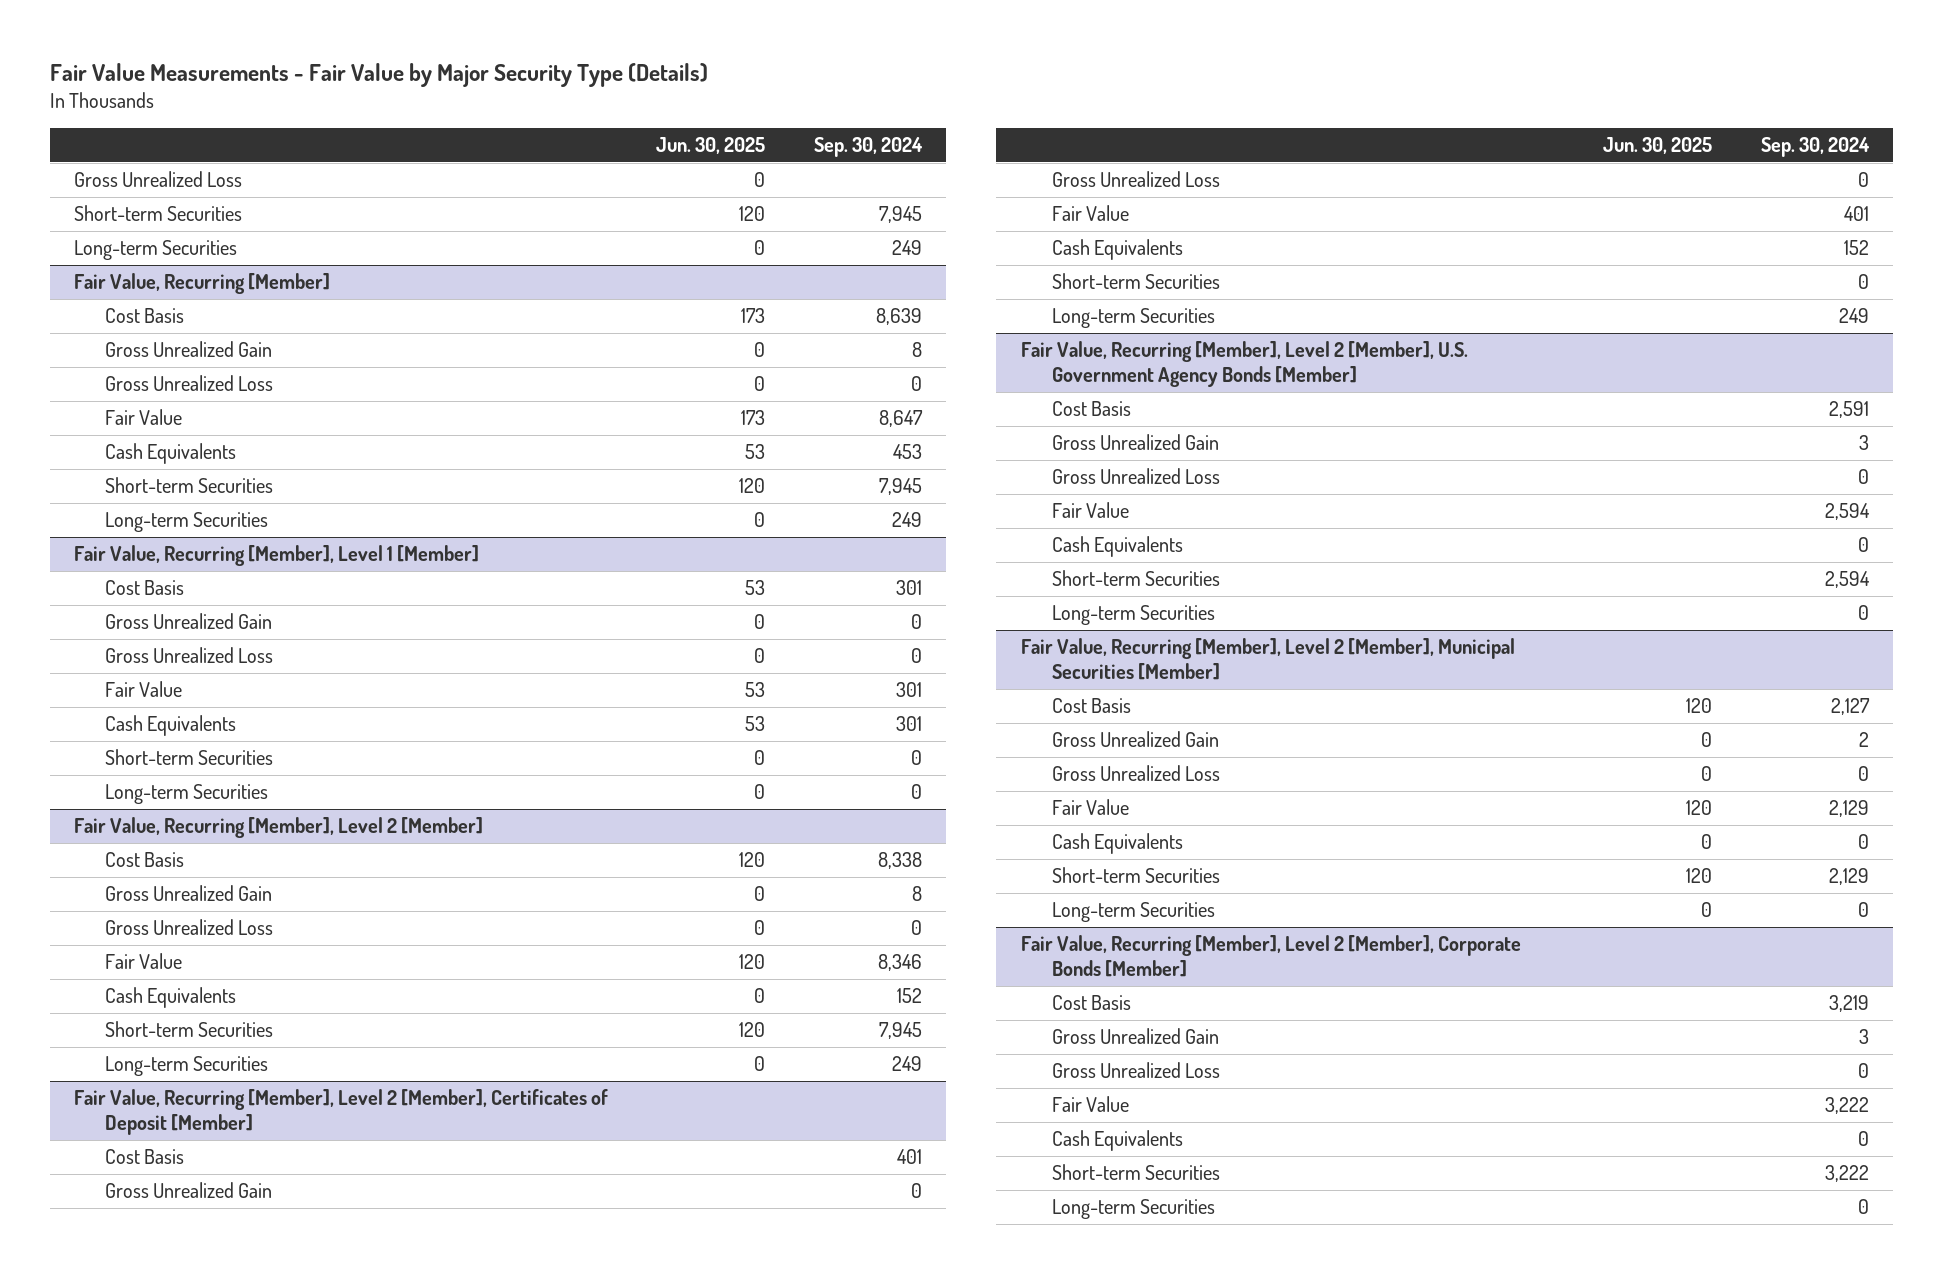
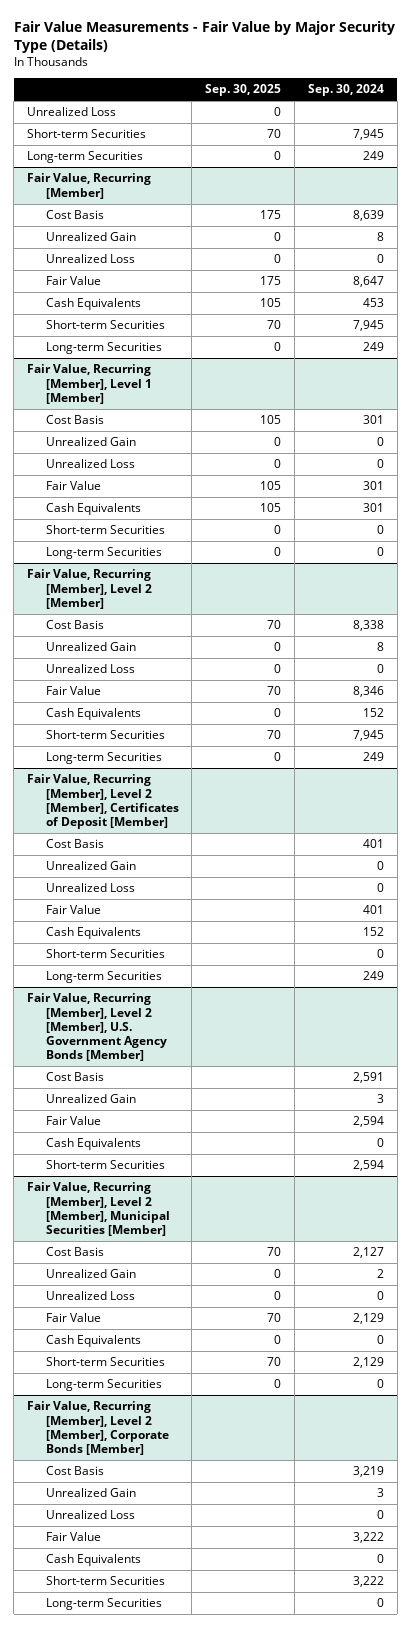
[656,137,766,155] Jun. 30, 2025 -> none
none -> [205,84,282,97] Sep. 30, 2025
[73,171,242,188] Gross Unrealized Loss -> [27,107,117,117] Unrealized Loss
[105,341,273,358] Gross Unrealized Gain -> [45,232,136,242] Unrealized Gain
[105,375,274,392] Gross Unrealized Loss -> [45,254,135,264] Unrealized Loss
[105,613,273,630] Gross Unrealized Gain -> [45,437,136,447] Unrealized Gain
[105,647,274,664] Gross Unrealized Loss -> [45,459,135,469] Unrealized Loss
[105,885,273,902] Gross Unrealized Gain -> [45,642,136,652] Unrealized Gain
[105,919,274,936] Gross Unrealized Loss -> [45,664,135,674] Unrealized Loss
[105,1182,273,1199] Gross Unrealized Gain -> [45,861,136,871] Unrealized Gain
[1051,171,1220,188] Gross Unrealized Loss -> [45,883,135,893] Unrealized Loss
[1051,468,1220,485] Gross Unrealized Loss -> none
[1051,434,1219,451] Gross Unrealized Gain -> [45,1094,136,1104] Unrealized Gain
[1051,605,1215,626] Long-term Securities -> none
[1051,731,1219,748] Gross Unrealized Gain -> [45,1269,136,1279] Unrealized Gain
[1051,765,1220,782] Gross Unrealized Loss -> [45,1291,135,1301] Unrealized Loss
[1051,1028,1219,1045] Gross Unrealized Gain -> [45,1488,136,1498] Unrealized Gain
[1051,1062,1220,1079] Gross Unrealized Loss -> [45,1510,135,1520] Unrealized Loss

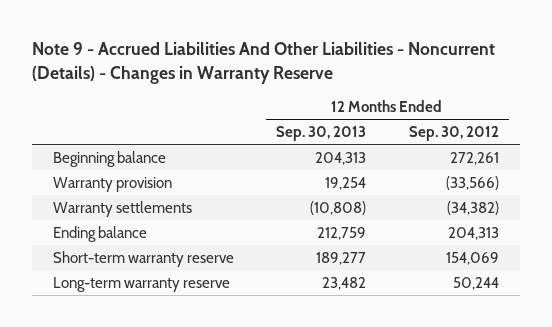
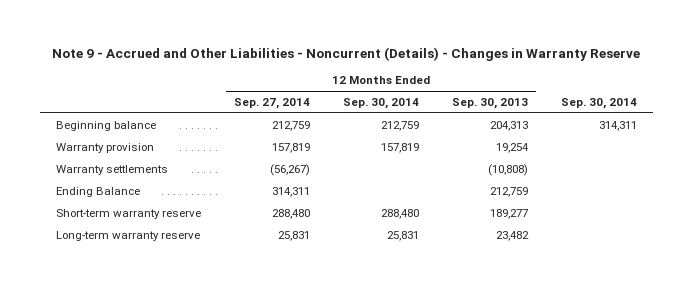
[31,42,495,84] Note 9 - Accrued Liabilities And Other Liabilities - Noncurrent (Details) - Changes in Warranty Reserve -> [52,46,641,61] Note 9 - Accrued and Other Liabilities - Noncurrent (Details) - Changes in Warranty Reserve
[408,125,499,141] Sep. 30, 2012 -> none
none -> [234,98,311,110] Sep. 27, 2014
none -> [342,98,419,110] Sep. 30, 2014
none -> [560,98,637,110] Sep. 30, 2014
[52,225,147,242] Ending balance -> [56,186,141,197] Ending Balance

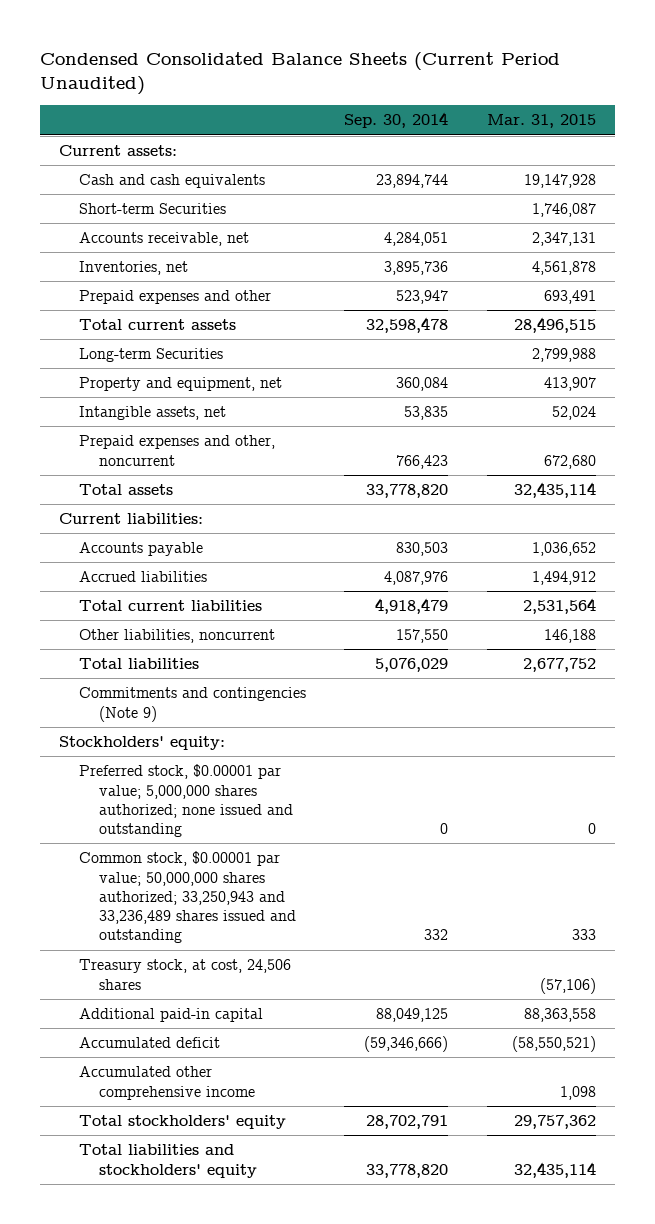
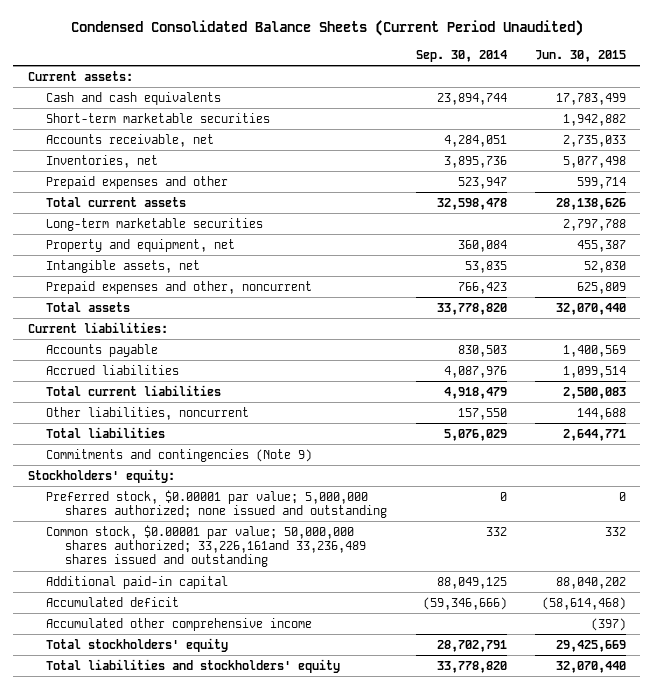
[486,114,596,129] Mar. 31, 2015 -> none
none -> [535,49,627,62] Jun. 30, 2015
[79,203,227,215] Short-term Securities -> [46,112,271,123] Short-term marketable securities
[79,348,224,363] Long-term Securities -> [46,217,264,231] Long-term marketable securities
[79,959,292,990] Treasury stock, at cost, 24,506 shares -> none
[79,851,297,944] Common stock, $0.00001 par value; 50,000,000 shares authorized; 33,250,943 and 33,236,489 shares issued and outstanding -> [46,524,367,568] Common stock, $0.00001 par value; 50,000,000 shares authorized; 33,226,161and 33,236,489 shares issued and outstanding

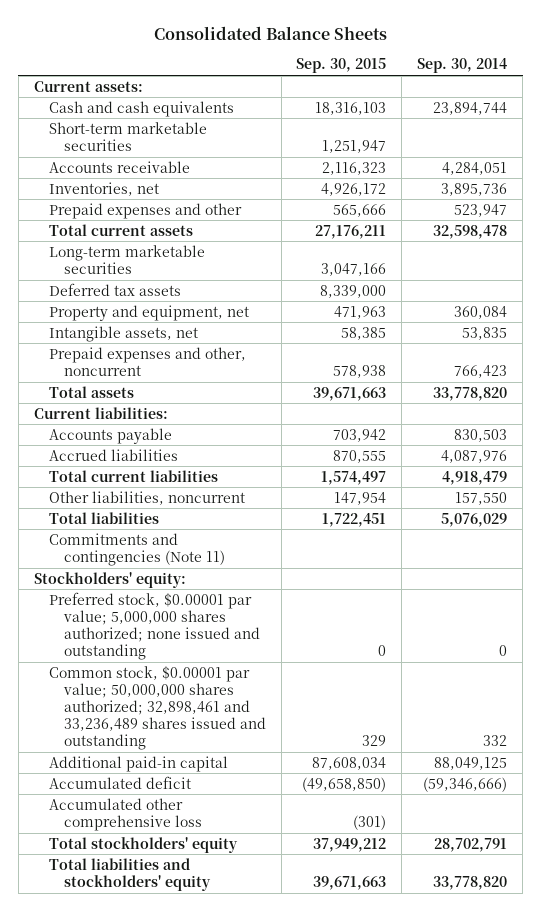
[70,20,583,37] Condensed Consolidated Balance Sheets (Current Period Unaudited) -> [153,25,387,40] Consolidated Balance Sheets
[535,49,627,62] Jun. 30, 2015 -> none
none -> [296,58,387,74] Sep. 30, 2015
[46,133,215,147] Accounts receivable, net -> [48,160,190,173] Accounts receivable
none -> [48,282,181,296] Deferred tax assets
[46,448,313,462] Commitments and contingencies (Note 9) -> [48,532,225,566] Commitments and contingencies (Note 11)
[46,524,367,568] Common stock, $0.00001 par value; 50,000,000 shares authorized; 33,226,161and 33,236,489 shares issued and outstanding -> [48,665,266,751] Common stock, $0.00001 par value; 50,000,000 shares authorized; 32,898,461 and 33,236,489 shares issued and outstanding
[46,617,313,631] Accumulated other comprehensive income -> [48,797,202,831] Accumulated other comprehensive loss

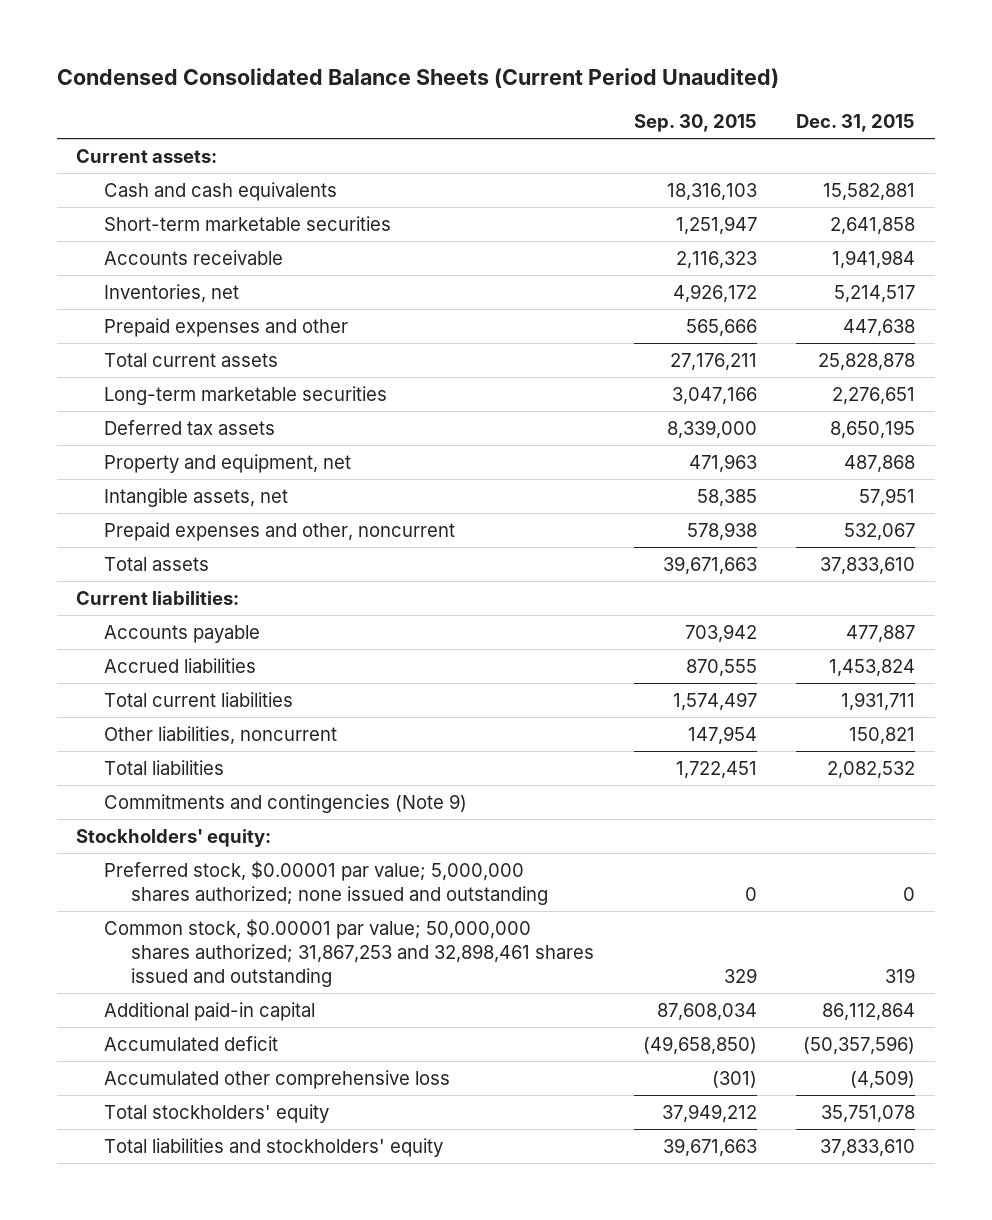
[153,25,387,40] Consolidated Balance Sheets -> [56,68,779,89] Condensed Consolidated Balance Sheets (Current Period Unaudited)
[417,58,508,74] Sep. 30, 2014 -> none
none -> [796,113,916,132] Dec. 31, 2015
[48,532,225,566] Commitments and contingencies (Note 11) -> [103,793,467,813] Commitments and contingencies (Note 9)
[48,665,266,751] Common stock, $0.00001 par value; 50,000,000 shares authorized; 32,898,461 and 33,236,489 shares issued and outstanding -> [103,918,595,987] Common stock, $0.00001 par value; 50,000,000 shares authorized; 31,867,253 and 32,898,461 shares issued and outstanding

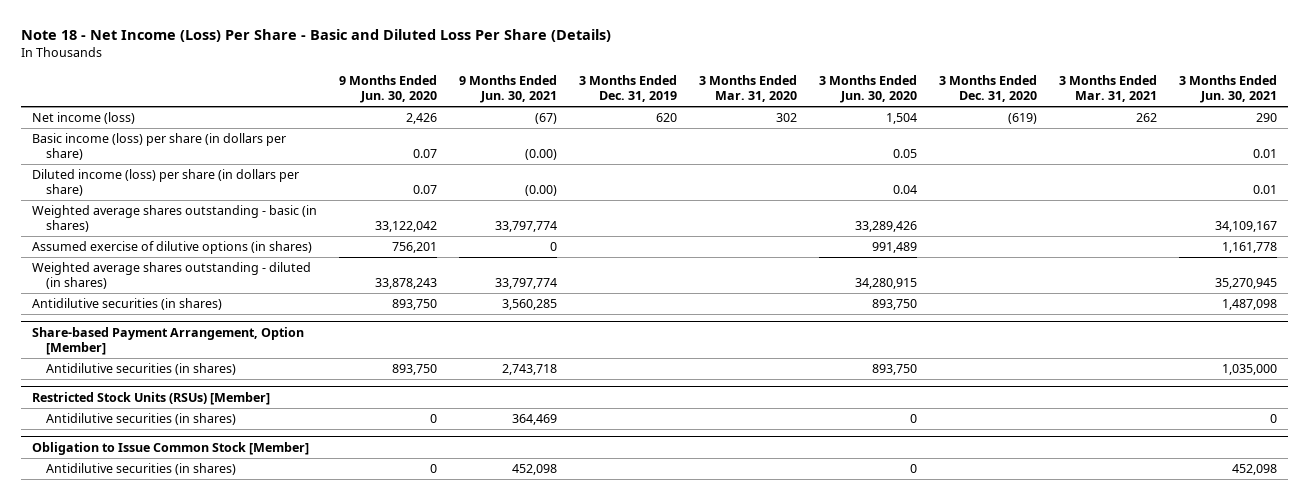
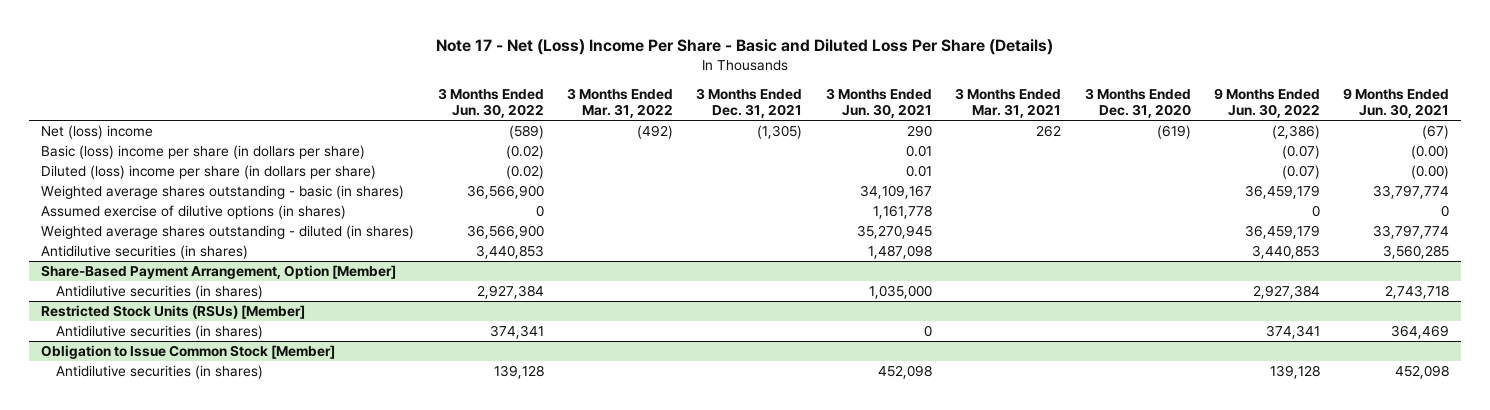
[20,29,611,43] Note 18 - Net Income (Loss) Per Share - Basic and Diluted Loss Per Share (Details) -> [436,39,1054,56] Note 17 - Net (Loss) Income Per Share - Basic and Diluted Loss Per Share (Details)
[338,74,437,103] 9 Months Ended Jun. 30, 2020 -> none
[578,74,677,102] 3 Months Ended Dec. 31, 2019 -> none
[698,74,797,102] 3 Months Ended Mar. 31, 2020 -> none
[818,74,917,103] 3 Months Ended Jun. 30, 2020 -> none
none -> [437,88,544,119] 3 Months Ended Jun. 30, 2022
none -> [566,88,673,119] 3 Months Ended Mar. 31, 2022
none -> [696,88,803,119] 3 Months Ended Dec. 31, 2021
none -> [1213,88,1320,119] 9 Months Ended Jun. 30, 2022
[31,112,135,125] Net income (loss) -> [41,124,154,139] Net (loss) income
[31,133,286,161] Basic income (loss) per share (in dollars per share) -> [41,144,366,159] Basic (loss) income per share (in dollars per share)
[31,169,299,197] Diluted income (loss) per share (in dollars per share) -> [41,164,377,179] Diluted (loss) income per share (in dollars per share)
[31,326,304,355] Share-based Payment Arrangement, Option [Member] -> [41,264,397,279] Share-Based Payment Arrangement, Option [Member]

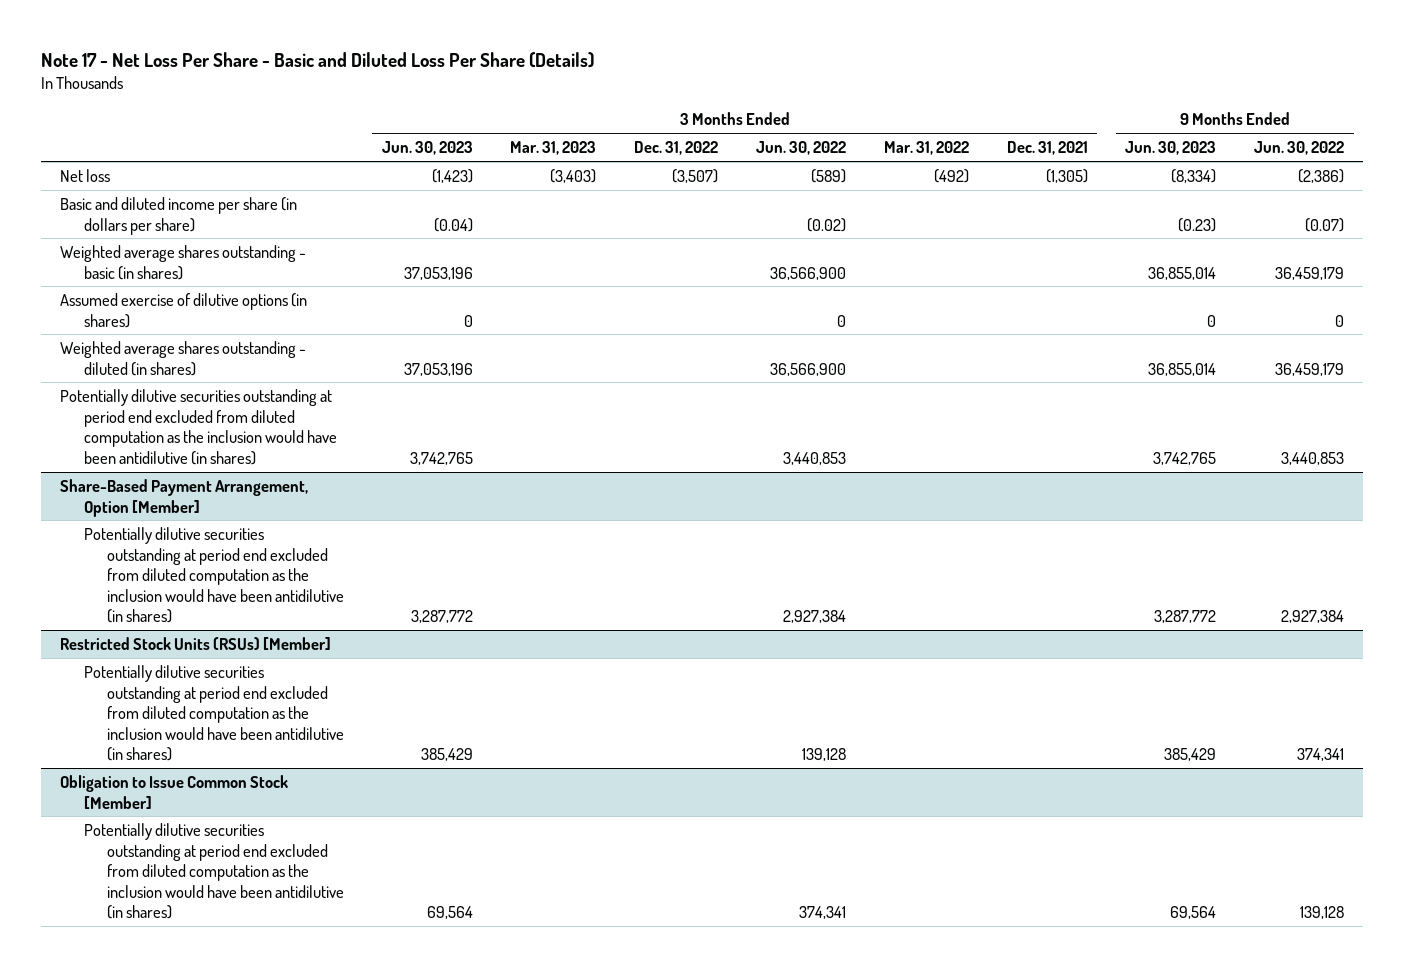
[436,39,1054,56] Note 17 - Net (Loss) Income Per Share - Basic and Diluted Loss Per Share (Details) -> [41,51,595,68] Note 17 - Net Loss Per Share - Basic and Diluted Loss Per Share (Details)
[825,88,932,119] 3 Months Ended Jun. 30, 2021 -> none
[955,88,1062,119] 3 Months Ended Mar. 31, 2021 -> none
[1084,88,1191,119] 3 Months Ended Dec. 31, 2020 -> none
[1343,88,1450,119] 9 Months Ended Jun. 30, 2021 -> none
none -> [381,141,473,156] Jun. 30, 2023
none -> [510,141,597,156] Mar. 31, 2023
none -> [634,141,719,156] Dec. 31, 2022
none -> [1125,141,1217,156] Jun. 30, 2023
[41,144,366,159] Basic (loss) income per share (in dollars per share) -> none
[41,124,154,139] Net (loss) income -> [60,168,111,182] Net loss
[41,164,377,179] Diluted (loss) income per share (in dollars per share) -> [60,196,298,235] Basic and diluted income per share (in dollars per share)
[41,244,249,259] Antidilutive securities (in shares) -> [60,388,337,465] Potentially dilutive securities outstanding at period end excluded from diluted computation as the inclusion would have been antidilutive (in shares)
[55,284,263,299] Antidilutive securities (in shares) -> [83,526,344,624] Potentially dilutive securities outstanding at period end excluded from diluted computation as the inclusion would have been antidilutive (in shares)
[55,324,263,339] Antidilutive securities (in shares) -> [83,664,344,762] Potentially dilutive securities outstanding at period end excluded from diluted computation as the inclusion would have been antidilutive (in shares)
[489,324,544,339] 374,341 -> [802,748,847,762] 139,128
[55,364,263,379] Antidilutive securities (in shares) -> [83,822,344,920] Potentially dilutive securities outstanding at period end excluded from diluted computation as the inclusion would have been antidilutive (in shares)
[493,364,544,379] 139,128 -> [799,906,847,920] 374,341

